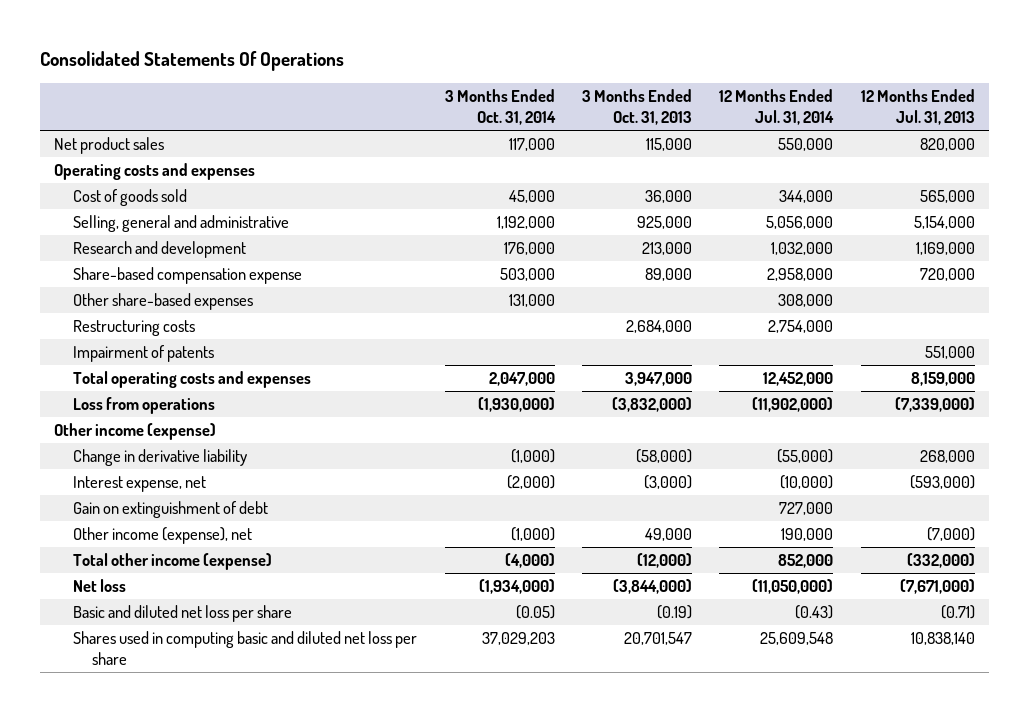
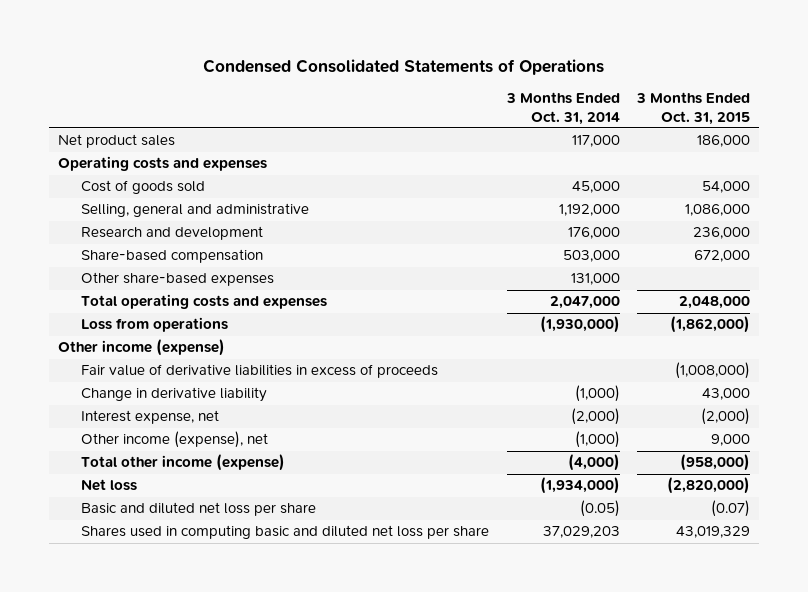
[40,51,345,72] Consolidated Statements Of Operations -> [202,58,604,75] Condensed Consolidated Statements of Operations
[581,88,692,126] 3 Months Ended Oct. 31, 2013 -> none
[719,88,835,126] 12 Months Ended Jul. 31, 2014 -> none
[860,88,975,126] 12 Months Ended Jul. 31, 2013 -> none
none -> [636,91,751,125] 3 Months Ended Oct. 31, 2015
[73,267,303,285] Share-based compensation expense -> [80,249,263,264] Share-based compensation
[73,320,196,337] Restructuring costs -> none
[73,345,215,363] Impairment of patents -> none
none -> [80,364,438,379] Fair value of derivative liabilities in excess of proceeds
[73,501,269,519] Gain on extinguishment of debt -> none

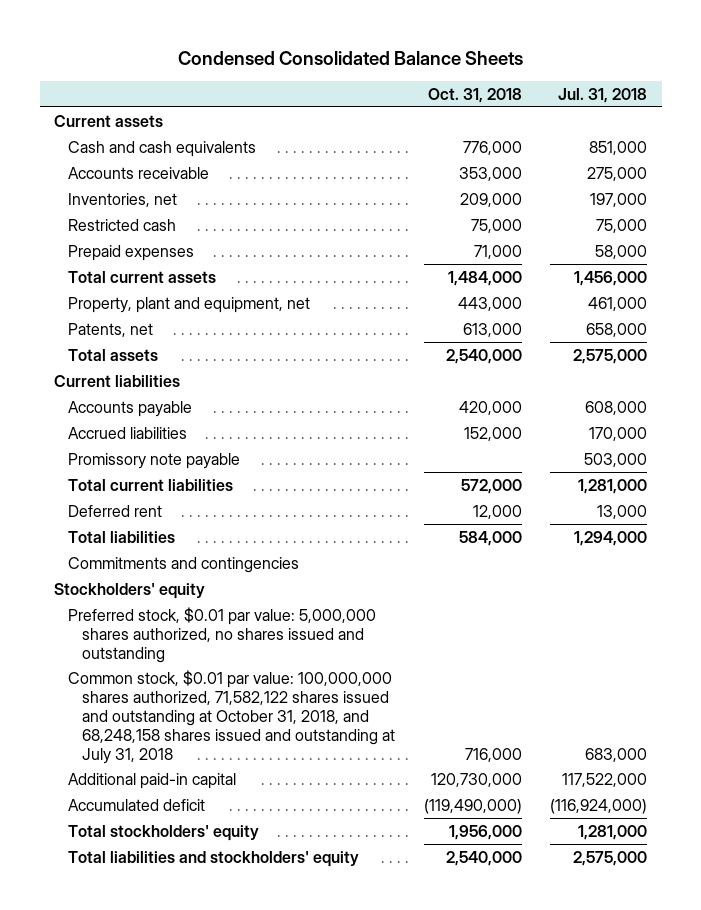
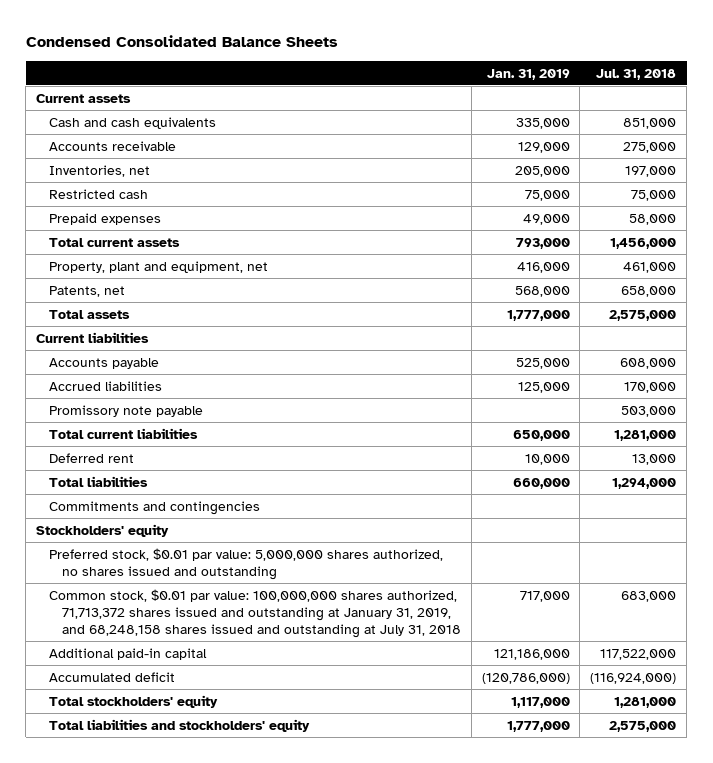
[427,87,522,103] Oct. 31, 2018 -> none
none -> [486,68,570,80] Jan. 31, 2019
[68,669,396,764] Common stock, $0.01 par value: 100,000,000 shares authorized, 71,582,122 shares issued and outstanding at October 31, 2018, and 68,248,158 shares issued and outstanding at July 31, 2018 -> [49,588,461,639] Common stock, $0.01 par value: 100,000,000 shares authorized, 71,713,372 shares issued and outstanding at January 31, 2019, and 68,248,158 shares issued and outstanding at July 31, 2018

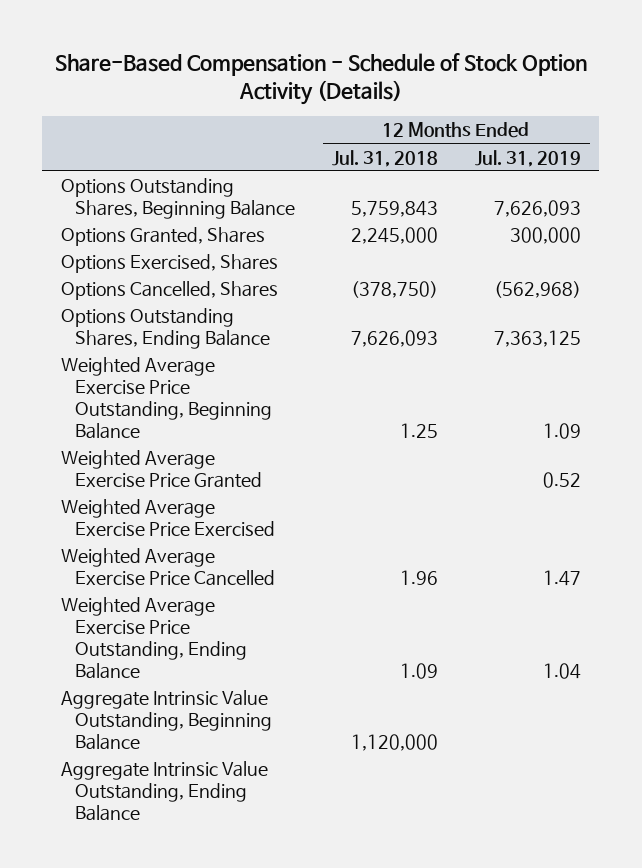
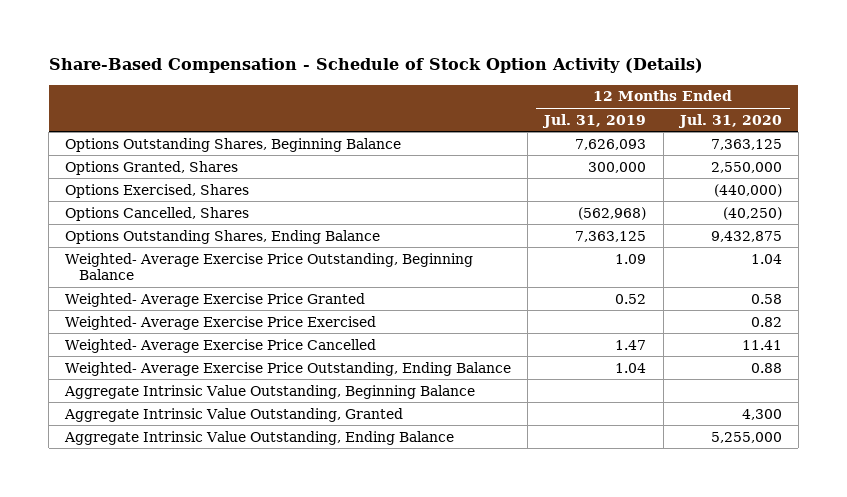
[331,149,438,167] Jul. 31, 2018 -> none
none -> [677,113,782,128] Jul. 31, 2020
[60,357,272,440] Weighted Average Exercise Price Outstanding, Beginning Balance -> [65,252,474,281] Weighted- Average Exercise Price Outstanding, Beginning Balance
[60,450,262,489] Weighted Average Exercise Price Granted -> [65,292,366,307] Weighted- Average Exercise Price Granted
[60,499,275,537] Weighted Average Exercise Price Exercised -> [65,315,377,330] Weighted- Average Exercise Price Exercised
[60,548,275,587] Weighted Average Exercise Price Cancelled -> [65,338,377,353] Weighted- Average Exercise Price Cancelled
[60,597,247,680] Weighted Average Exercise Price Outstanding, Ending Balance -> [65,361,512,376] Weighted- Average Exercise Price Outstanding, Ending Balance
none -> [64,407,404,422] Aggregate Intrinsic Value Outstanding, Granted

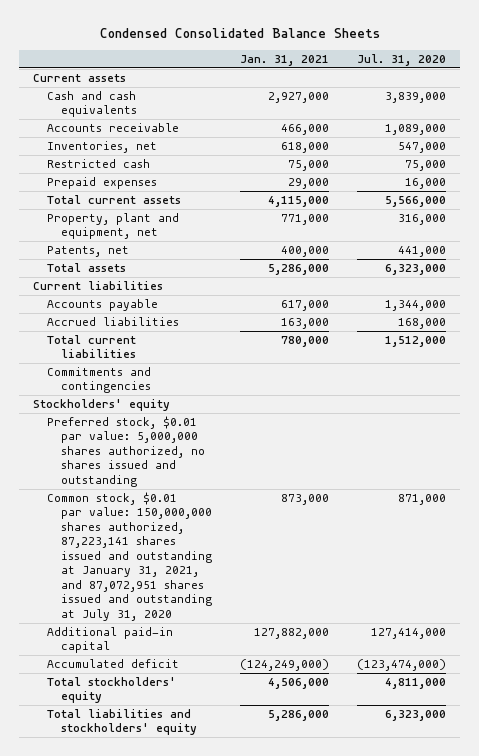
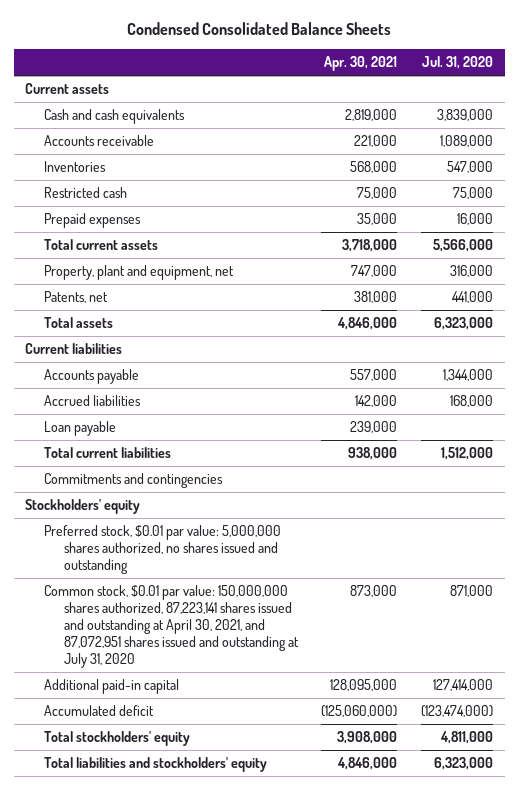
[239,54,329,66] Jan. 31, 2021 -> none
none -> [324,56,398,72] Apr. 30, 2021
[46,141,157,154] Inventories, net -> [44,161,107,173] Inventories
none -> [44,421,117,437] Loan payable
[46,492,212,621] Common stock, $0.01 par value: 150,000,000 shares authorized, 87,223,141 shares issued and outstanding at January 31, 2021, and 87,072,951 shares issued and outstanding at July 31, 2020 -> [44,585,299,669] Common stock, $0.01 par value: 150,000,000 shares authorized, 87,223,141 shares issued and outstanding at April 30, 2021, and 87,072,951 shares issued and outstanding at July 31, 2020

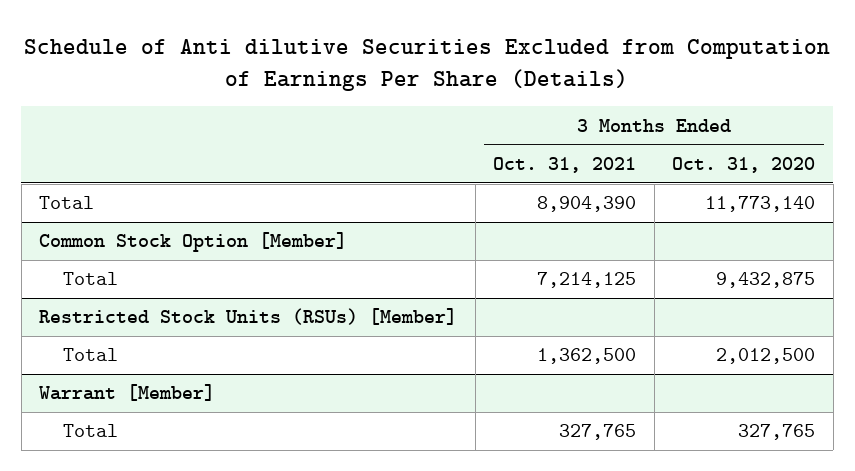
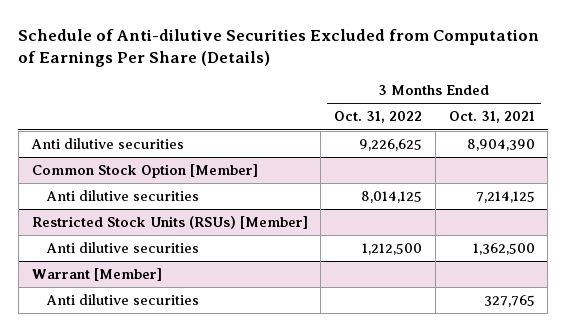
[24,38,831,91] Schedule of Anti dilutive Securities Excluded from Computation of Earnings Per Share (Details) -> [18,28,540,67] Schedule of Anti-dilutive Securities Excluded from Computation of Earnings Per Share (Details)
[672,157,816,174] Oct. 31, 2020 -> none
none -> [334,111,423,124] Oct. 31, 2022
[39,196,95,210] Total -> [30,138,184,150] Anti dilutive securities
[63,272,119,286] Total -> [45,190,199,202] Anti dilutive securities
[63,348,119,362] Total -> [45,242,199,254] Anti dilutive securities
[63,424,119,438] Total -> [45,294,199,306] Anti dilutive securities

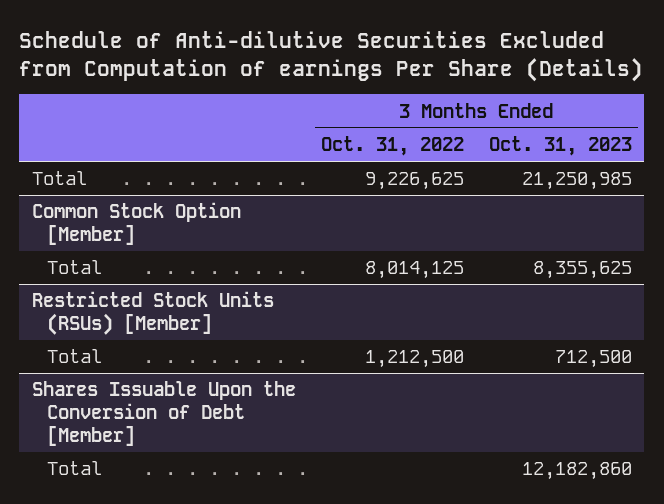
[18,28,540,67] Schedule of Anti-dilutive Securities Excluded from Computation of Earnings Per Share (Details) -> [19,30,644,83] Schedule of Anti-dilutive Securities Excluded from Computation of earnings Per Share (Details)
[448,111,535,124] Oct. 31, 2021 -> none
none -> [488,135,632,156] Oct. 31, 2023
[30,138,184,150] Anti dilutive securities -> [31,171,87,186] Total
[45,190,199,202] Anti dilutive securities -> [47,260,103,275] Total
[31,268,162,282] Warrant [Member] -> none
[45,242,199,254] Anti dilutive securities -> [47,349,103,364] Total
none -> [31,381,296,447] Shares Issuable Upon the Conversion of Debt [Member]
[45,294,199,306] Anti dilutive securities -> [47,461,103,476] Total

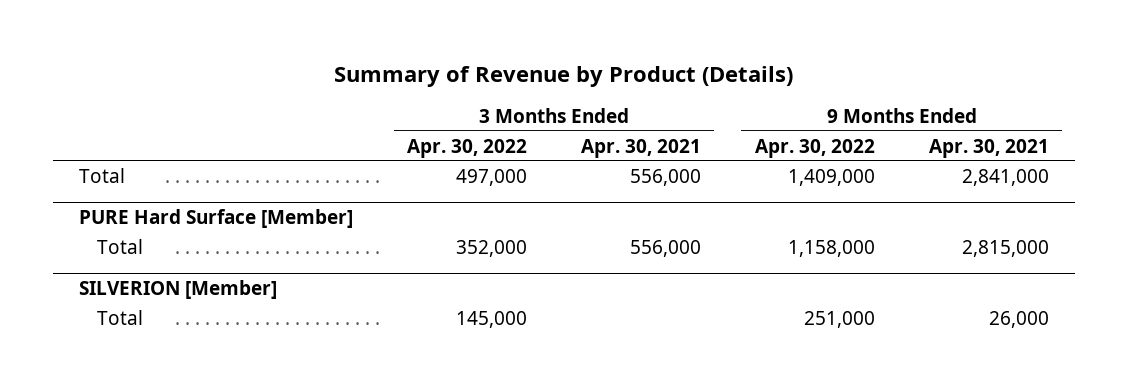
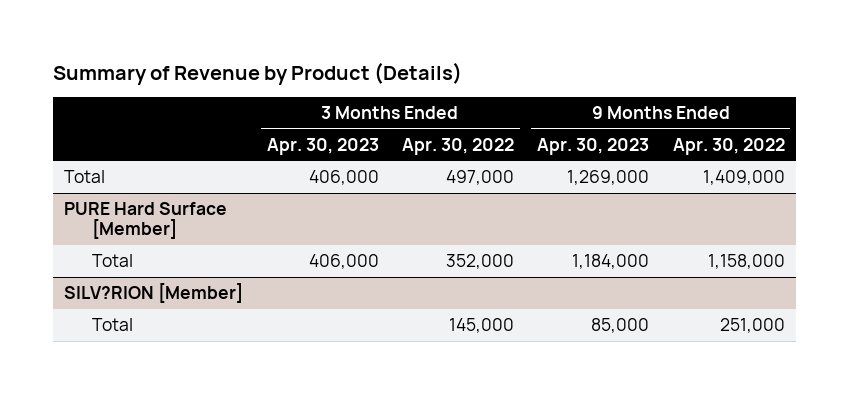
[580,138,701,158] Apr. 30, 2021 -> none
[928,138,1049,158] Apr. 30, 2021 -> none
none -> [266,137,379,155] Apr. 30, 2023
none -> [537,137,650,155] Apr. 30, 2023
[79,279,278,299] SILVERION [Member] -> [64,283,244,304] SILV?RION [Member]

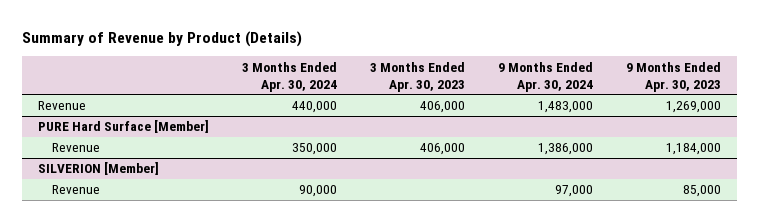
[402,137,515,155] Apr. 30, 2022 -> none
[672,137,785,155] Apr. 30, 2022 -> none
none -> [242,61,338,92] 3 Months Ended Apr. 30, 2024
none -> [497,61,593,92] 9 Months Ended Apr. 30, 2024
[64,170,106,184] Total -> [38,101,87,111] Revenue
[91,254,133,268] Total -> [52,143,101,153] Revenue
[64,283,244,304] SILV?RION [Member] -> [38,162,160,176] SILVERION [Member]
[91,318,133,332] Total -> [52,185,101,195] Revenue

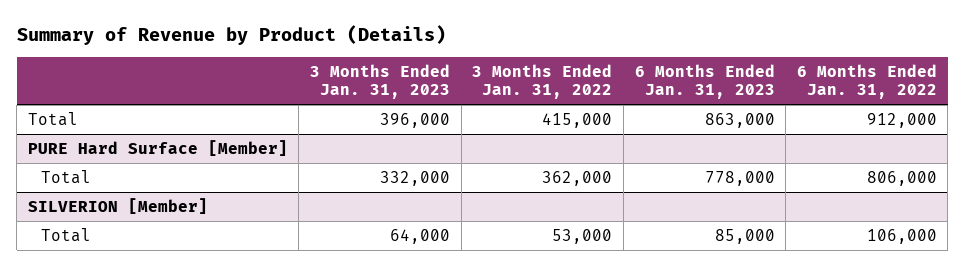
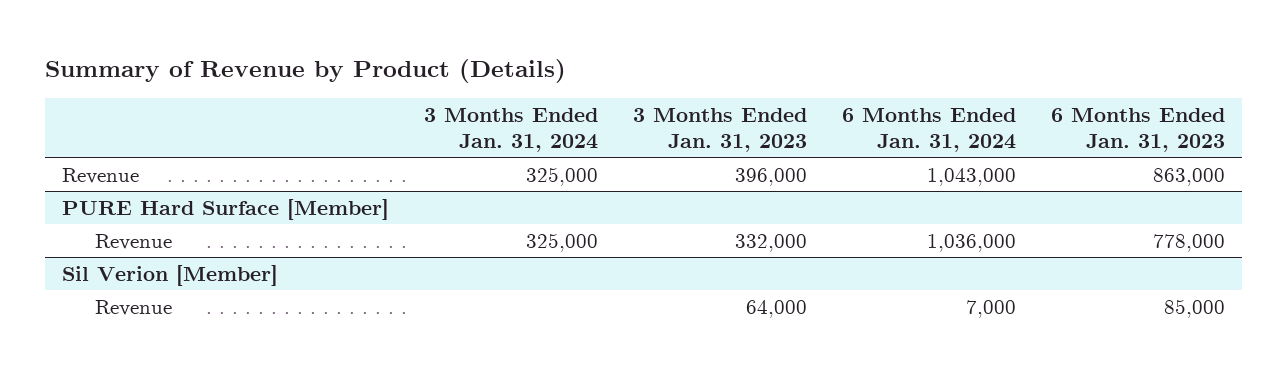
[472,63,613,100] 3 Months Ended Jan. 31, 2022 -> none
[796,63,937,100] 6 Months Ended Jan. 31, 2022 -> none
none -> [423,107,598,153] 3 Months Ended Jan. 31, 2024
none -> [841,107,1016,153] 6 Months Ended Jan. 31, 2024
[27,112,78,127] Total -> [62,167,140,184] Revenue
[41,170,92,185] Total -> [95,233,173,250] Revenue
[27,198,208,215] SILVERION [Member] -> [62,264,279,286] Sil Verion [Member]
[41,228,92,243] Total -> [95,299,173,316] Revenue

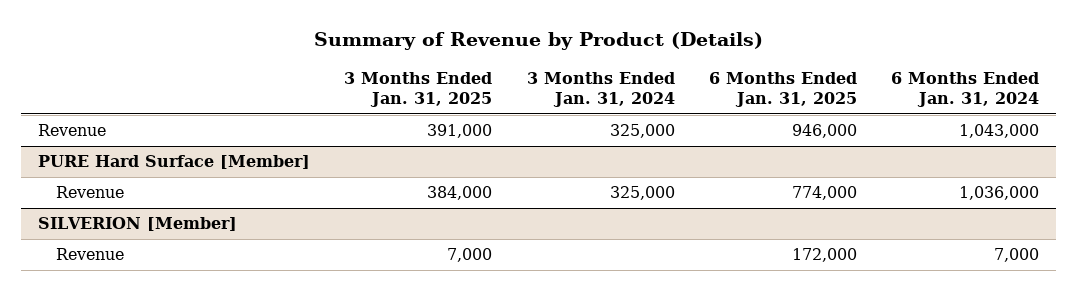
[632,107,807,153] 3 Months Ended Jan. 31, 2023 -> none
[1050,107,1225,153] 6 Months Ended Jan. 31, 2023 -> none
none -> [344,71,493,108] 3 Months Ended Jan. 31, 2025
none -> [708,71,857,108] 6 Months Ended Jan. 31, 2025
[62,264,279,286] Sil Verion [Member] -> [38,217,238,232] SILVERION [Member]

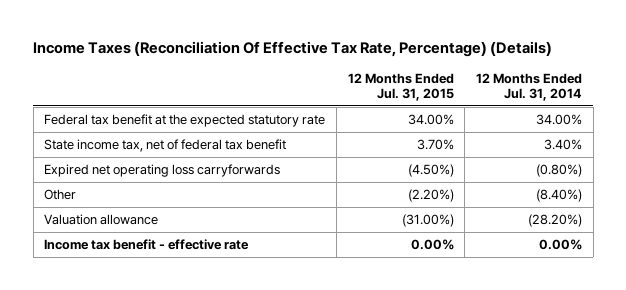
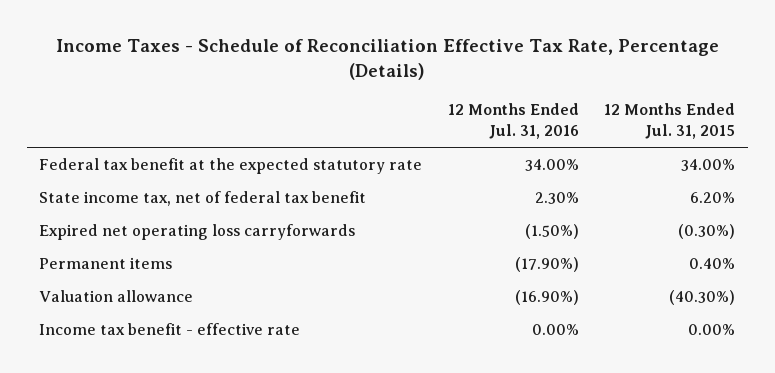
[33,41,553,58] Income Taxes (Reconciliation Of Effective Tax Rate, Percentage) (Details) -> [56,38,720,80] Income Taxes - Schedule of Reconciliation Effective Tax Rate, Percentage (Details)
[476,72,583,101] 12 Months Ended Jul. 31, 2014 -> none
none -> [447,103,579,140] 12 Months Ended Jul. 31, 2016
[44,188,77,200] Other -> none
[416,138,454,150] 3.70% -> [690,192,736,204] 6.20%
[407,163,454,177] (4.50%) -> [678,224,736,240] (0.30%)
none -> [39,257,173,270] Permanent items
[401,213,454,227] (31.00%) -> [669,290,736,306] (40.30%)

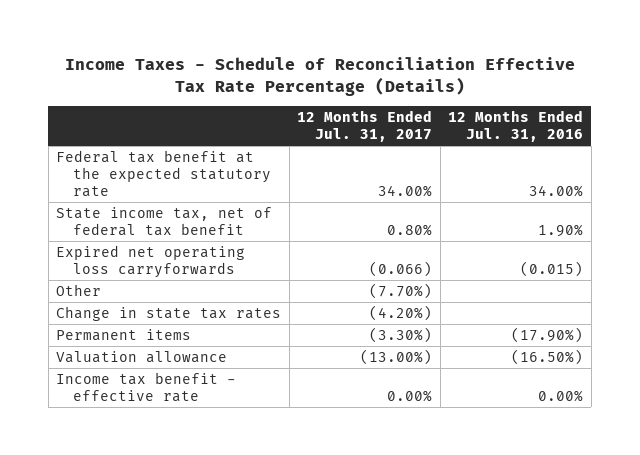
[56,38,720,80] Income Taxes - Schedule of Reconciliation Effective Tax Rate, Percentage (Details) -> [64,57,575,96] Income Taxes - Schedule of Reconciliation Effective Tax Rate Percentage (Details)
[604,103,736,140] 12 Months Ended Jul. 31, 2015 -> none
none -> [297,110,433,143] 12 Months Ended Jul. 31, 2017
[534,192,579,205] 2.30% -> [538,224,584,238] 1.90%
[524,224,579,240] (1.50%) -> [520,261,584,278] (0.015)
none -> [56,284,102,297] Other
none -> [56,306,282,322] Change in state tax rates
[514,290,579,306] (16.90%) -> [511,349,584,366] (16.50%)

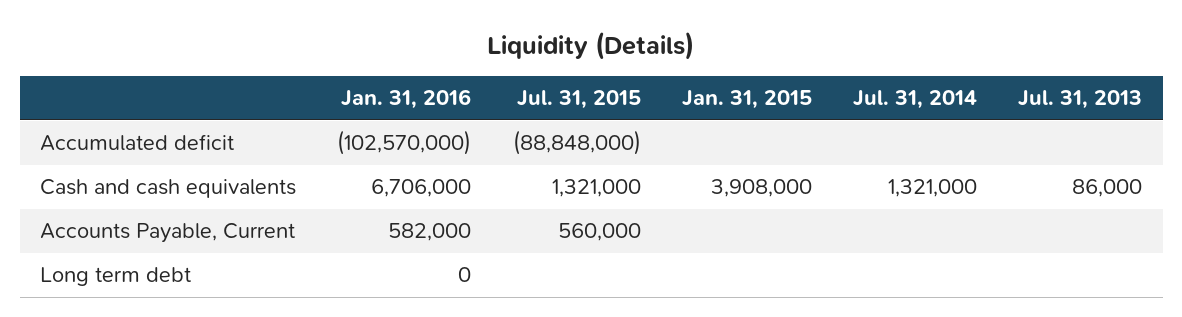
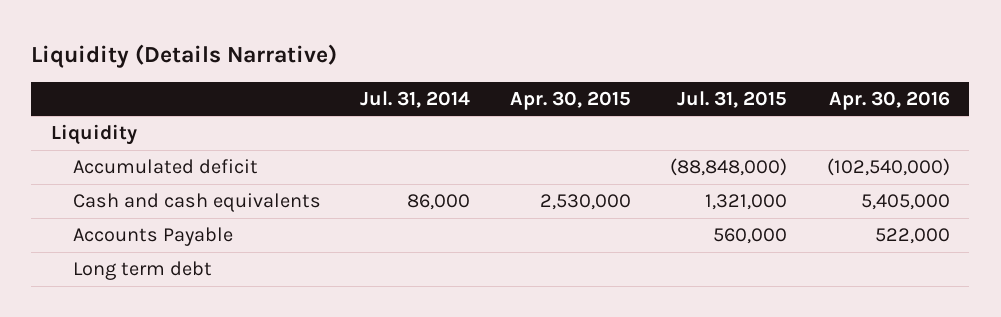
[487,30,695,60] Liquidity (Details) -> [31,43,338,68] Liquidity (Details Narrative)
[341,89,472,110] Jan. 31, 2016 -> none
[681,90,812,110] Jan. 31, 2015 -> none
[1018,90,1143,110] Jul. 31, 2013 -> none
none -> [509,90,631,110] Apr. 30, 2015
none -> [828,90,950,110] Apr. 30, 2016
none -> [50,124,137,146] Liquidity
[887,179,977,198] 1,321,000 -> [407,194,471,211] 86,000
[40,223,296,244] Accounts Payable, Current -> [72,227,233,247] Accounts Payable

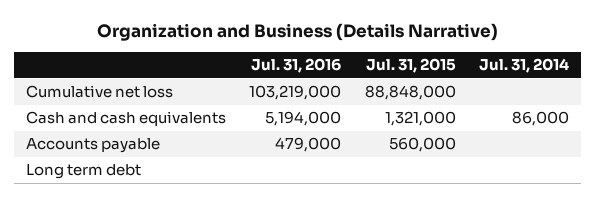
[31,43,338,68] Liquidity (Details Narrative) -> [96,23,498,42] Organization and Business (Details Narrative)
[509,90,631,110] Apr. 30, 2015 -> none
[828,90,950,110] Apr. 30, 2016 -> none
none -> [251,58,342,74] Jul. 31, 2016
[50,124,137,146] Liquidity -> none
[72,159,258,175] Accumulated deficit -> none
none -> [25,85,173,99] Cumulative net loss
[72,227,233,247] Accounts Payable -> [25,138,160,154] Accounts payable

